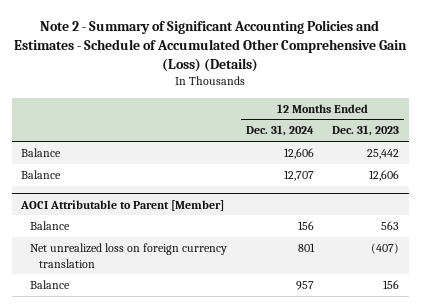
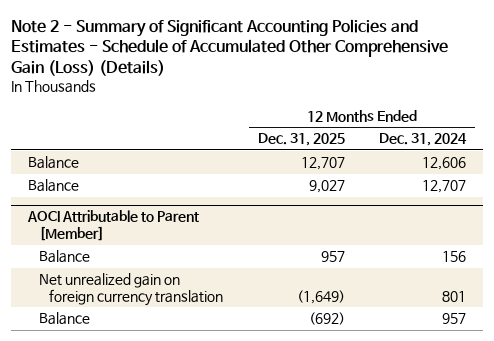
[332,125,400,137] Dec. 31, 2023 -> none
none -> [257,133,345,147] Dec. 31, 2025
[30,243,228,268] Net unrealized loss on foreign currency translation -> [38,273,224,306] Net unrealized gain on foreign currency translation

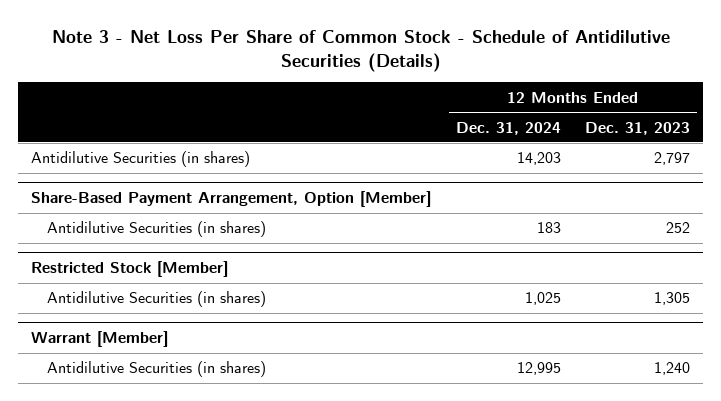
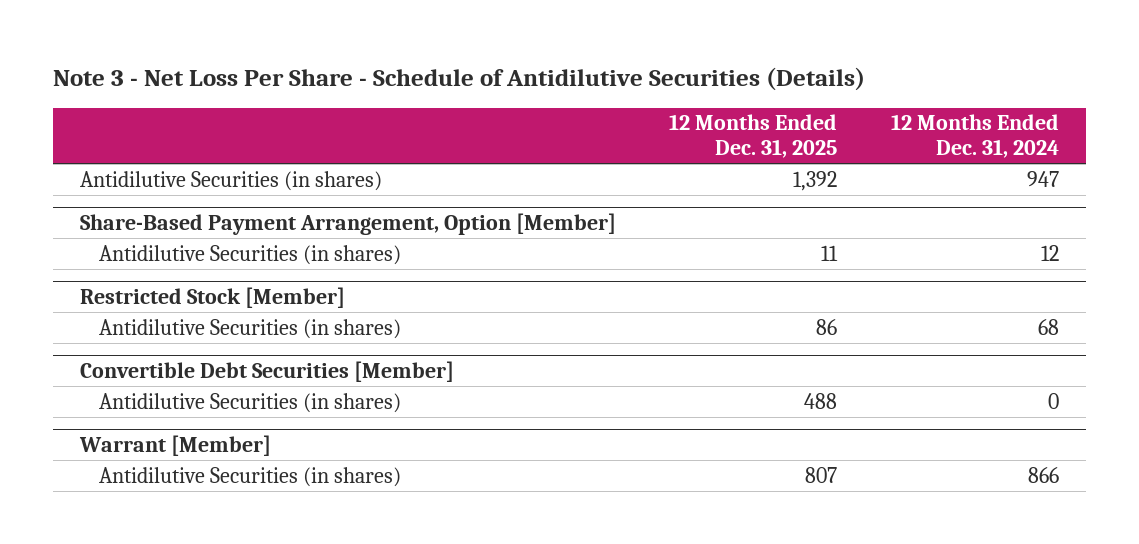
[51,29,670,72] Note 3 - Net Loss Per Share of Common Stock - Schedule of Antidilutive Securities (Details) -> [53,67,866,92] Note 3 - Net Loss Per Share - Schedule of Antidilutive Securities (Details)
[585,121,691,135] Dec. 31, 2023 -> none
none -> [669,114,838,159] 12 Months Ended Dec. 31, 2025
[516,152,561,166] 14,203 -> [1026,170,1059,187] 947
[536,222,561,234] 183 -> [1040,244,1059,261] 12
[524,292,561,306] 1,025 -> [1037,318,1059,335] 68
none -> [79,361,454,383] Convertible Debt Securities [Member]
none -> [99,392,402,413] Antidilutive Securities (in shares)
[516,362,561,376] 12,995 -> [1027,466,1059,483] 866

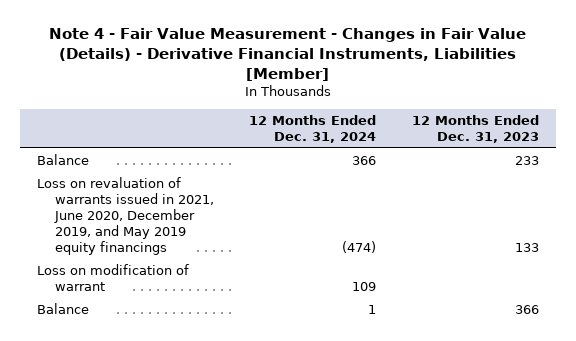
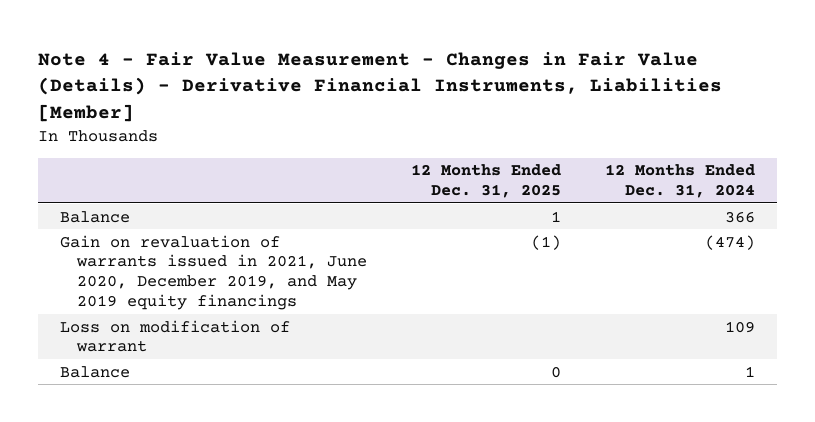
[411,115,539,144] 12 Months Ended Dec. 31, 2023 -> none
none -> [410,164,561,199] 12 Months Ended Dec. 31, 2025
[37,177,215,255] Loss on revaluation of warrants issued in 2021, June 2020, December 2019, and May 2019 equity financings -> [60,234,367,311] Gain on revaluation of warrants issued in 2021, June 2020, December 2019, and May 2019 equity financings

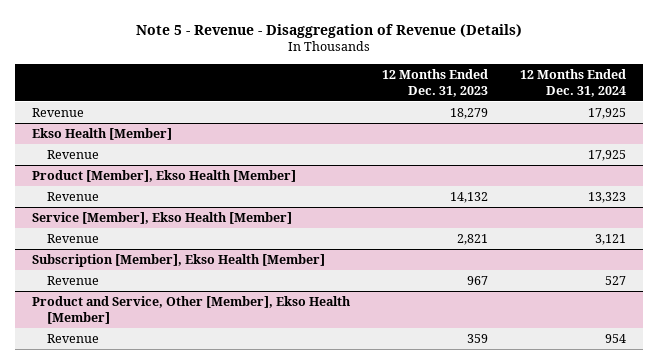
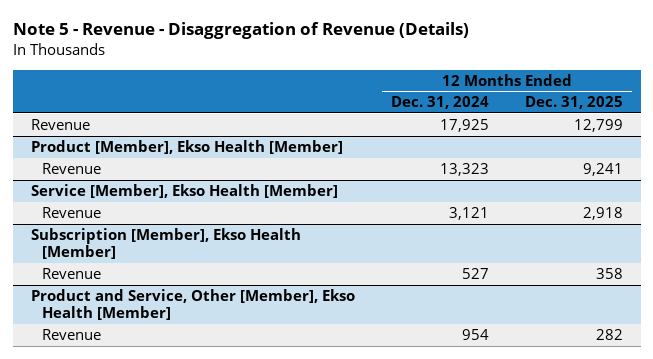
[381,68,488,97] 12 Months Ended Dec. 31, 2023 -> none
none -> [524,96,623,110] Dec. 31, 2025
[31,128,172,141] Ekso Health [Member] -> none
[46,150,99,160] Revenue -> none

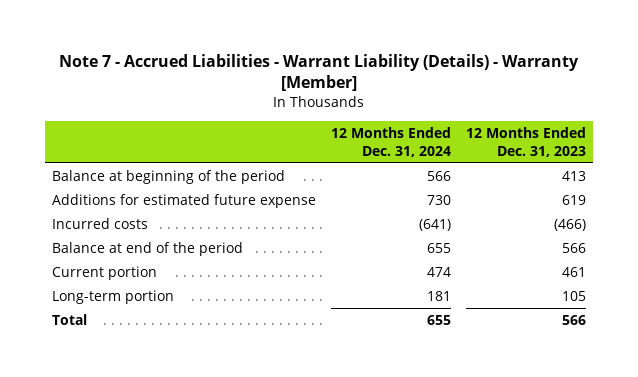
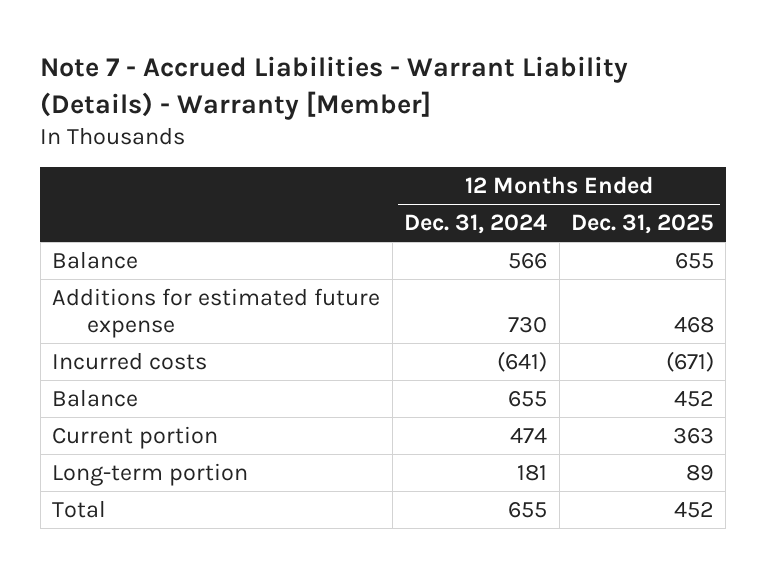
[465,127,586,157] 12 Months Ended Dec. 31, 2023 -> none
none -> [570,214,714,235] Dec. 31, 2025
[52,169,286,184] Balance at beginning of the period -> [52,250,139,269] Balance
[52,241,244,256] Balance at end of the period -> [52,388,139,407] Balance

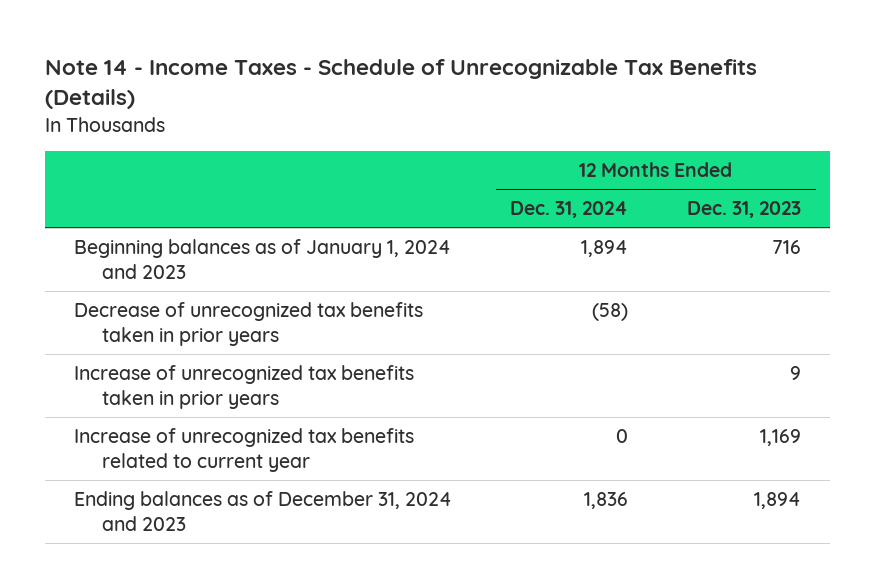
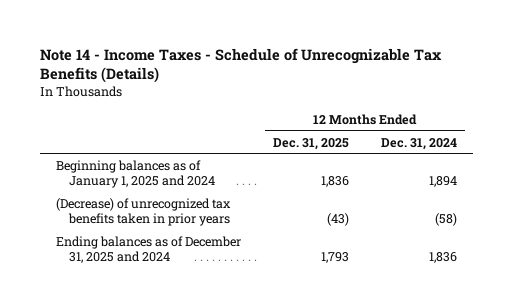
[687,201,802,219] Dec. 31, 2023 -> none
none -> [273,137,350,150] Dec. 31, 2025
[73,364,414,410] Increase of unrecognized tax benefits taken in prior years -> none
[73,427,414,473] Increase of unrecognized tax benefits related to current year -> none
[73,238,451,280] Beginning balances as of January 1, 2024 and 2023 -> [56,159,216,189] Beginning balances as of January 1, 2025 and 2024
[73,301,423,347] Decrease of unrecognized tax benefits taken in prior years -> [56,197,232,227] (Decrease) of unrecognized tax benefits taken in prior years
[73,490,452,532] Ending balances as of December 31, 2024 and 2023 -> [56,235,242,264] Ending balances as of December 31, 2025 and 2024

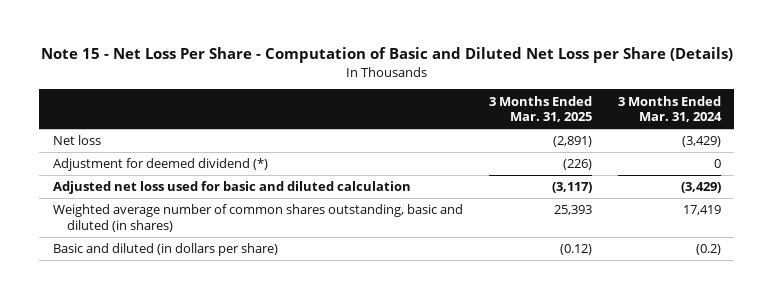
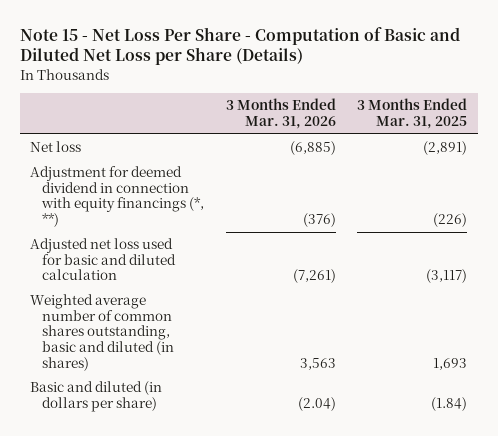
[618,95,723,123] 3 Months Ended Mar. 31, 2024 -> none
none -> [225,98,336,129] 3 Months Ended Mar. 31, 2026
[52,158,268,172] Adjustment for deemed dividend (*) -> [30,166,204,228] Adjustment for deemed dividend in connection with equity financings (*, **)
[553,205,592,216] 25,393 -> [433,357,468,370] 1,693
[559,244,592,256] (0.12) -> [431,396,468,411] (1.84)

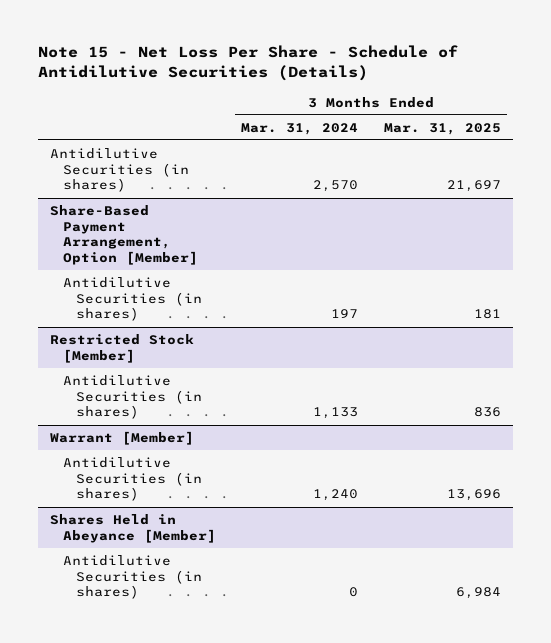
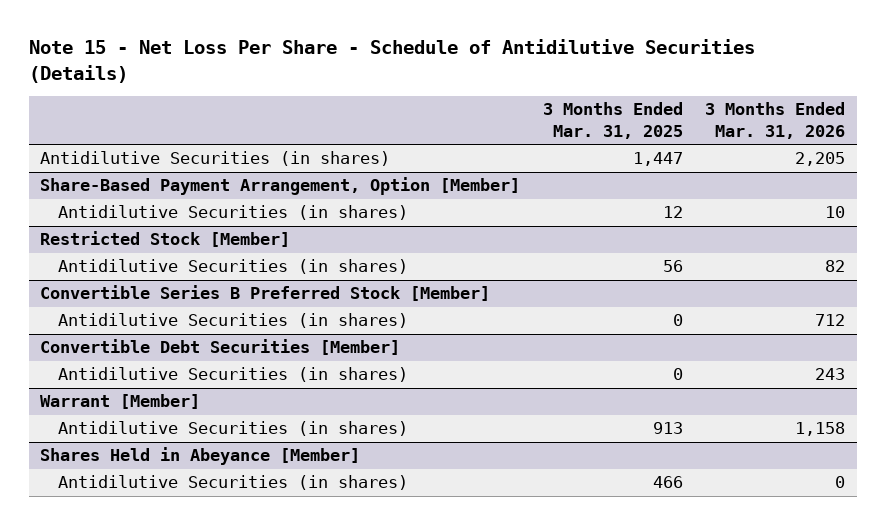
[241,122,359,135] Mar. 31, 2024 -> none
none -> [705,102,846,139] 3 Months Ended Mar. 31, 2026
[446,180,501,193] 21,697 -> [632,152,683,167] 1,447
[473,309,501,320] 181 -> [662,206,683,219] 12
[473,407,501,418] 836 -> [662,260,683,273] 56
none -> [39,285,490,302] Convertible Series B Preferred Stock [Member]
none -> [57,313,408,329] Antidilutive Securities (in shares)
none -> [39,339,400,356] Convertible Debt Securities [Member]
none -> [57,367,408,383] Antidilutive Securities (in shares)
[446,489,501,502] 13,696 -> [652,422,683,435] 913
[455,587,501,600] 6,984 -> [652,476,683,489] 466

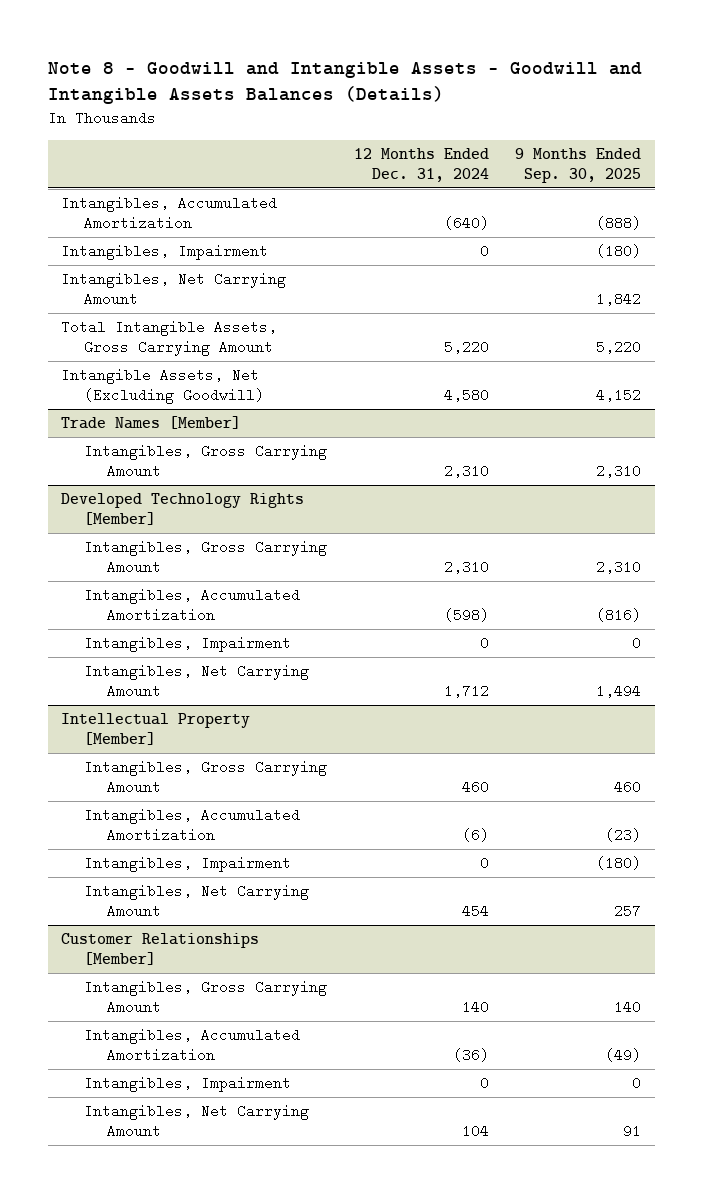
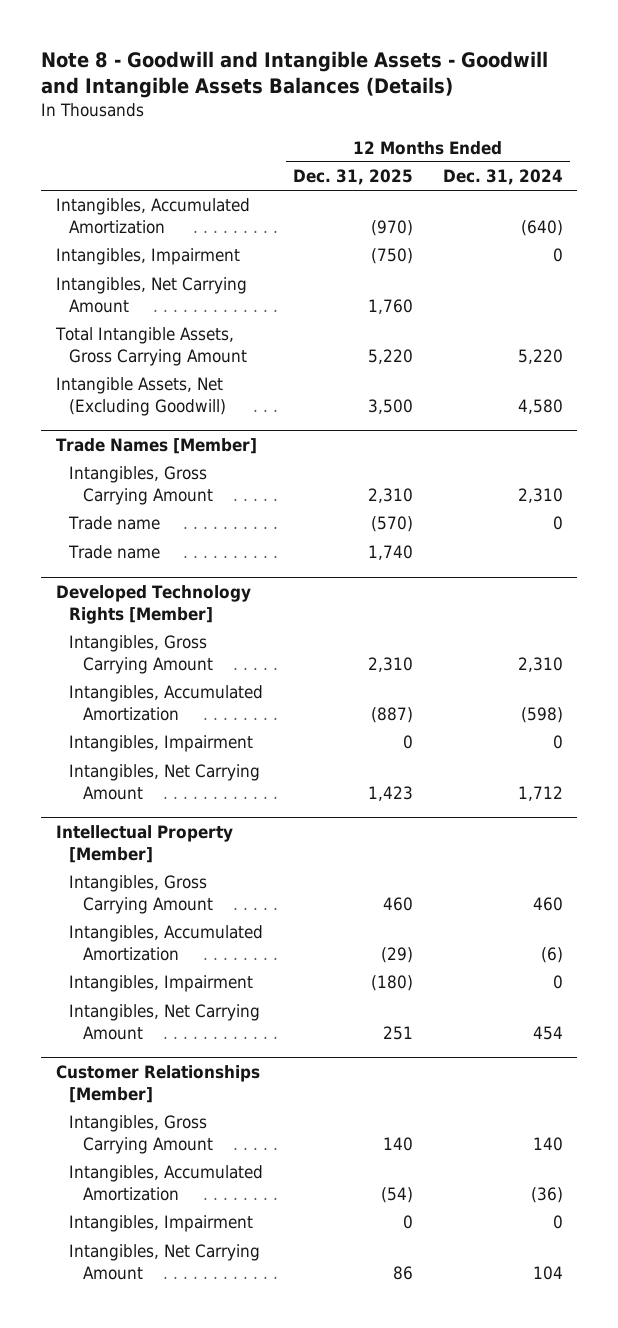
[515,147,642,184] 9 Months Ended Sep. 30, 2025 -> none
none -> [292,169,413,186] Dec. 31, 2025
none -> [68,516,161,531] Trade name
none -> [68,545,161,560] Trade name

